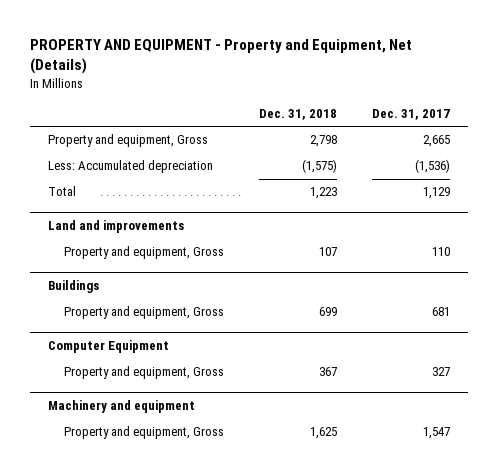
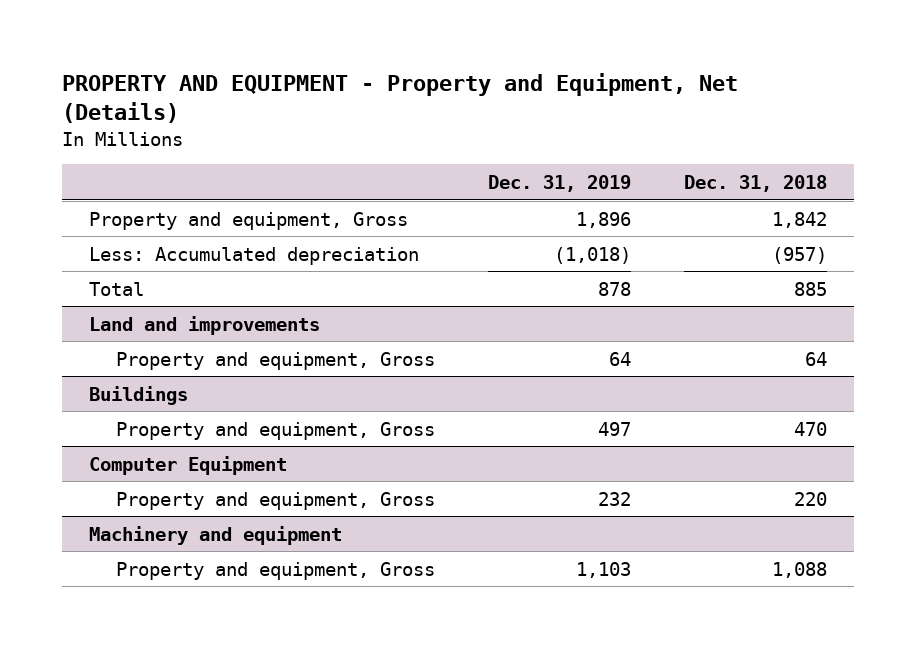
[372,108,451,120] Dec. 31, 2017 -> none
none -> [487,174,631,192] Dec. 31, 2019
[309,135,337,148] 2,798 -> [772,211,828,228] 1,842
[301,159,337,174] (1,575) -> [772,246,828,264] (957)
[309,187,337,200] 1,223 -> [794,281,828,296] 885
[318,247,337,257] 107 -> [805,351,828,366] 64
[318,307,337,317] 699 -> [794,421,828,436] 470
[318,367,337,377] 367 -> [794,491,828,506] 220
[309,427,337,440] 1,625 -> [772,561,828,578] 1,088

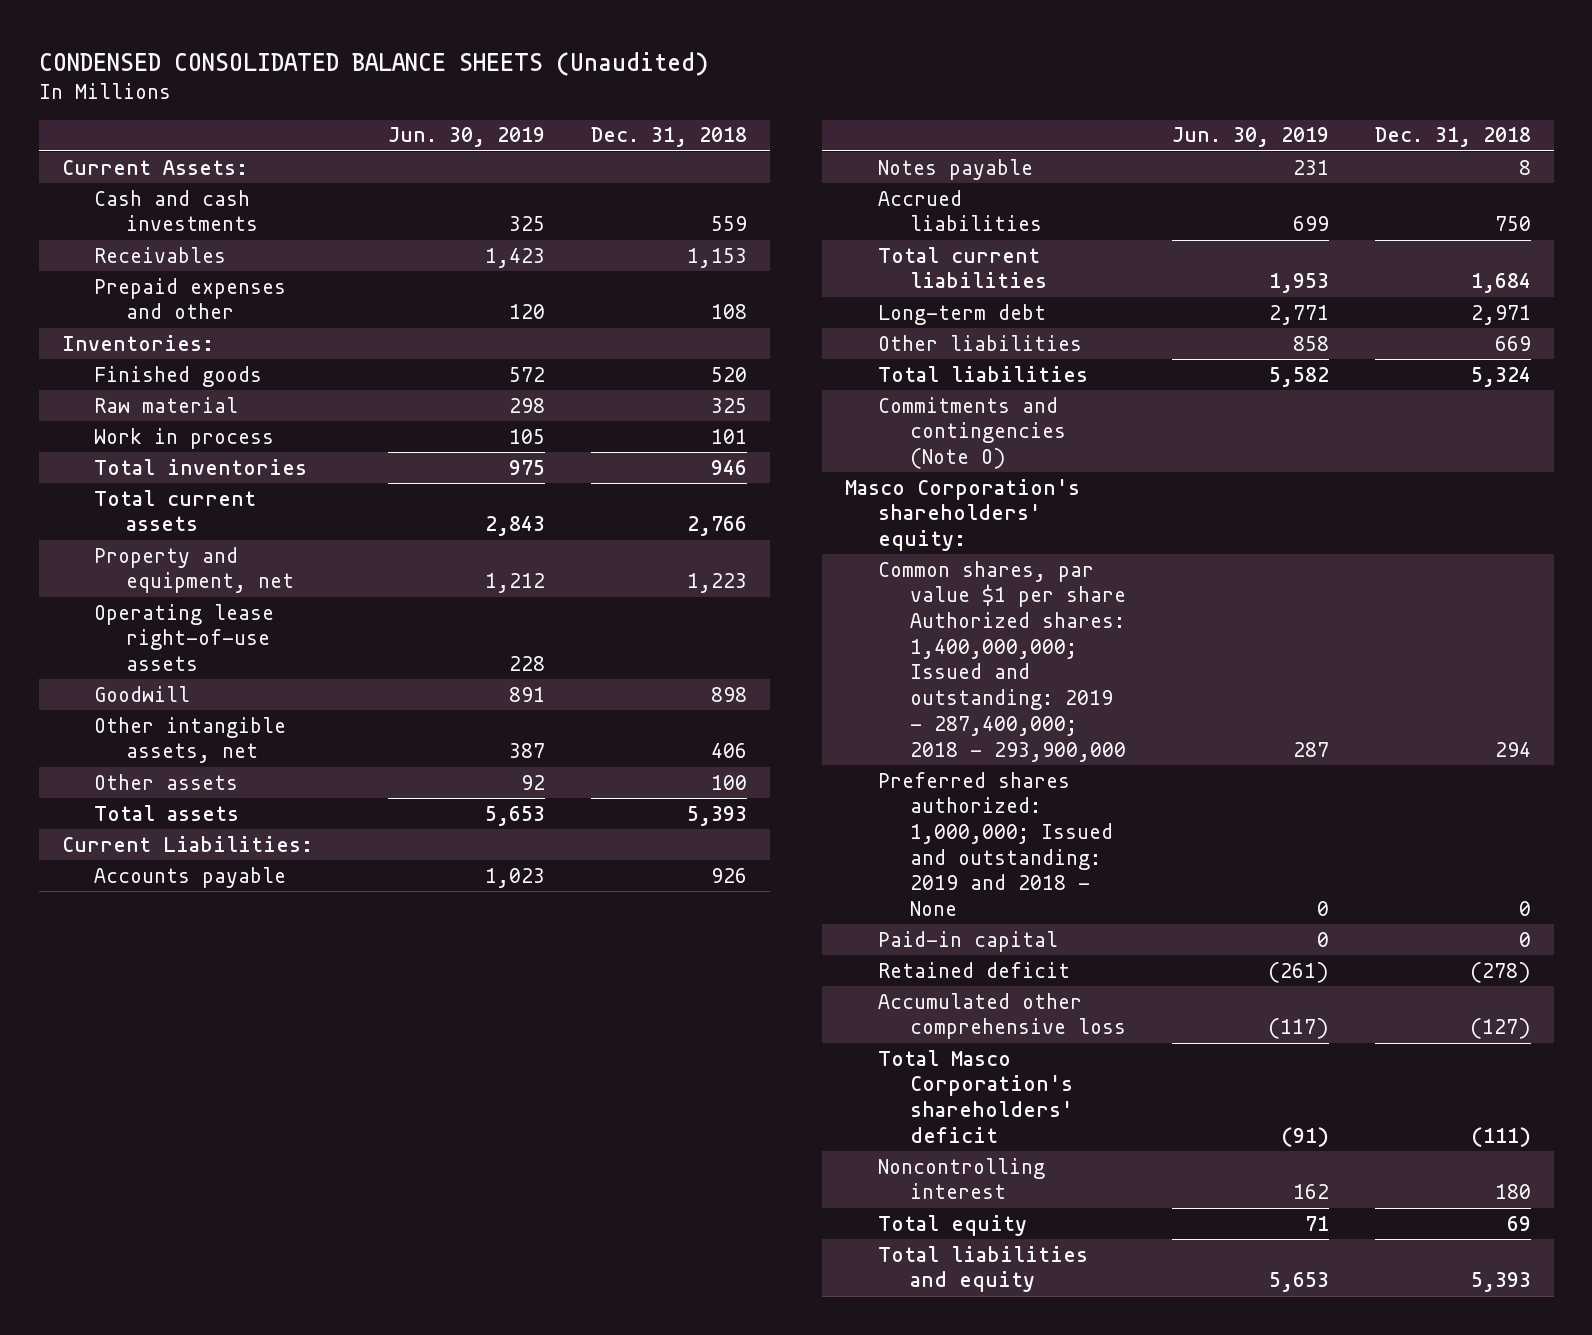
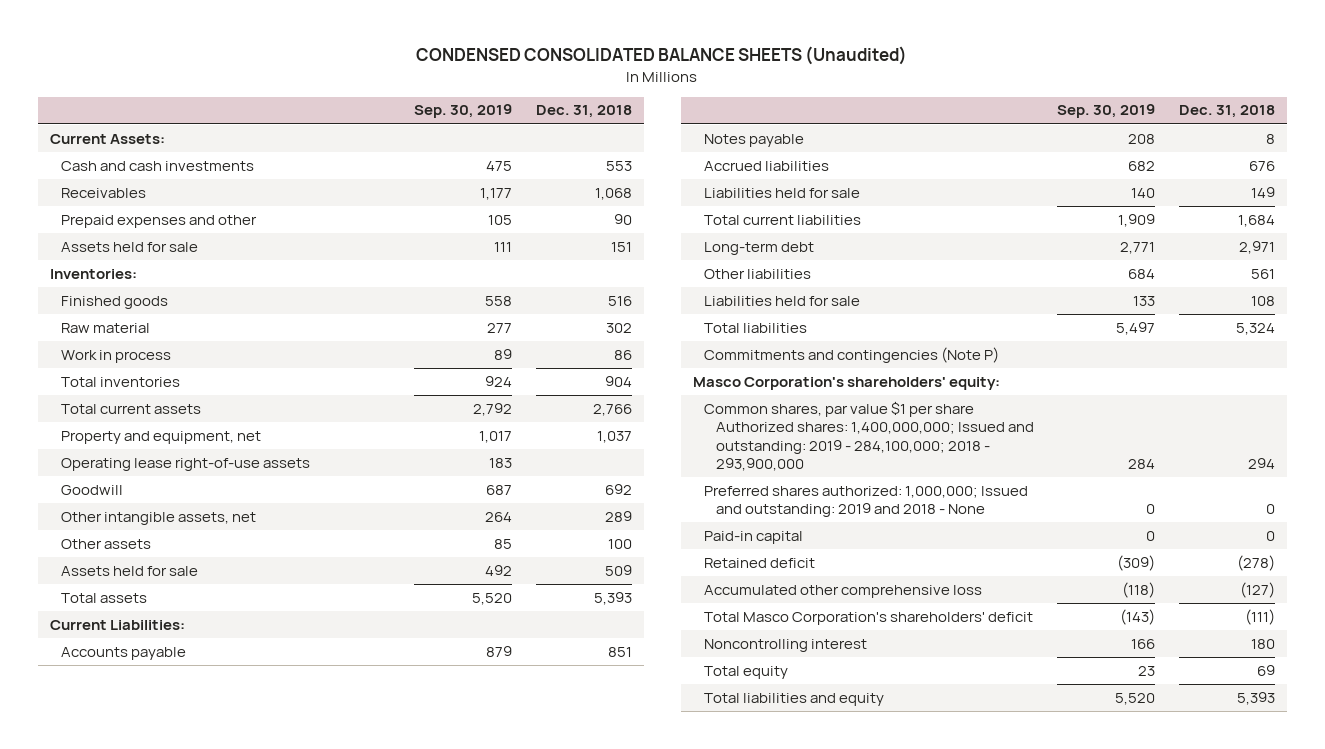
[388,127,546,148] Jun. 30, 2019 -> none
none -> [414,104,513,119] Sep. 30, 2019
[711,216,748,232] 559 -> [605,160,632,171] 553
[687,247,748,268] 1,153 -> [594,187,632,200] 1,068
[711,304,748,320] 108 -> [613,213,632,225] 90
none -> [61,241,199,252] Assets held for sale
[711,366,748,382] 520 -> [607,295,632,306] 516
[711,397,748,413] 325 -> [605,322,632,333] 302
[711,428,748,444] 101 -> [613,349,632,360] 86
[711,459,748,475] 946 -> [604,375,632,387] 904
[687,573,748,594] 1,223 -> [596,430,632,443] 1,037
[711,686,748,702] 898 -> [604,483,632,495] 692
[711,743,748,759] 406 -> [604,510,632,522] 289
none -> [61,565,199,576] Assets held for sale
[711,867,748,883] 926 -> [607,646,632,657] 851
[1494,216,1531,232] 750 -> [1248,160,1275,171] 676
none -> [704,187,861,198] Liabilities held for sale
[1494,335,1531,351] 669 -> [1250,268,1275,279] 561
none -> [704,295,861,306] Liabilities held for sale
[877,396,1066,470] Commitments and contingencies (Note O) -> [704,346,1000,363] Commitments and contingencies (Note P)
[877,560,1126,762] Common shares, par value $1 per share Authorized shares: 1,400,000,000; Issued and outstanding: 2019 - 287,400,000; 2018 - 293,900,000 -> [704,400,1034,472] Common shares, par value $1 per share Authorized shares: 1,400,000,000; Issued and outstanding: 2019 - 284,100,000; 2018 - 293,900,000

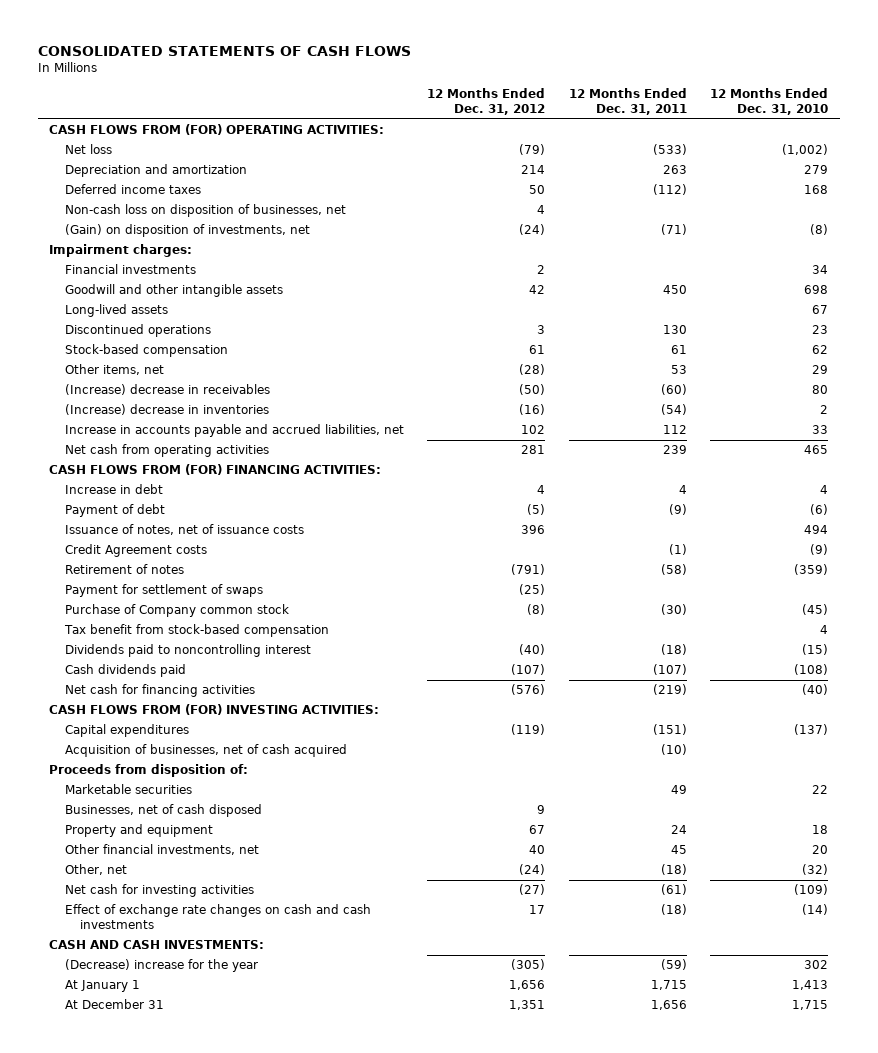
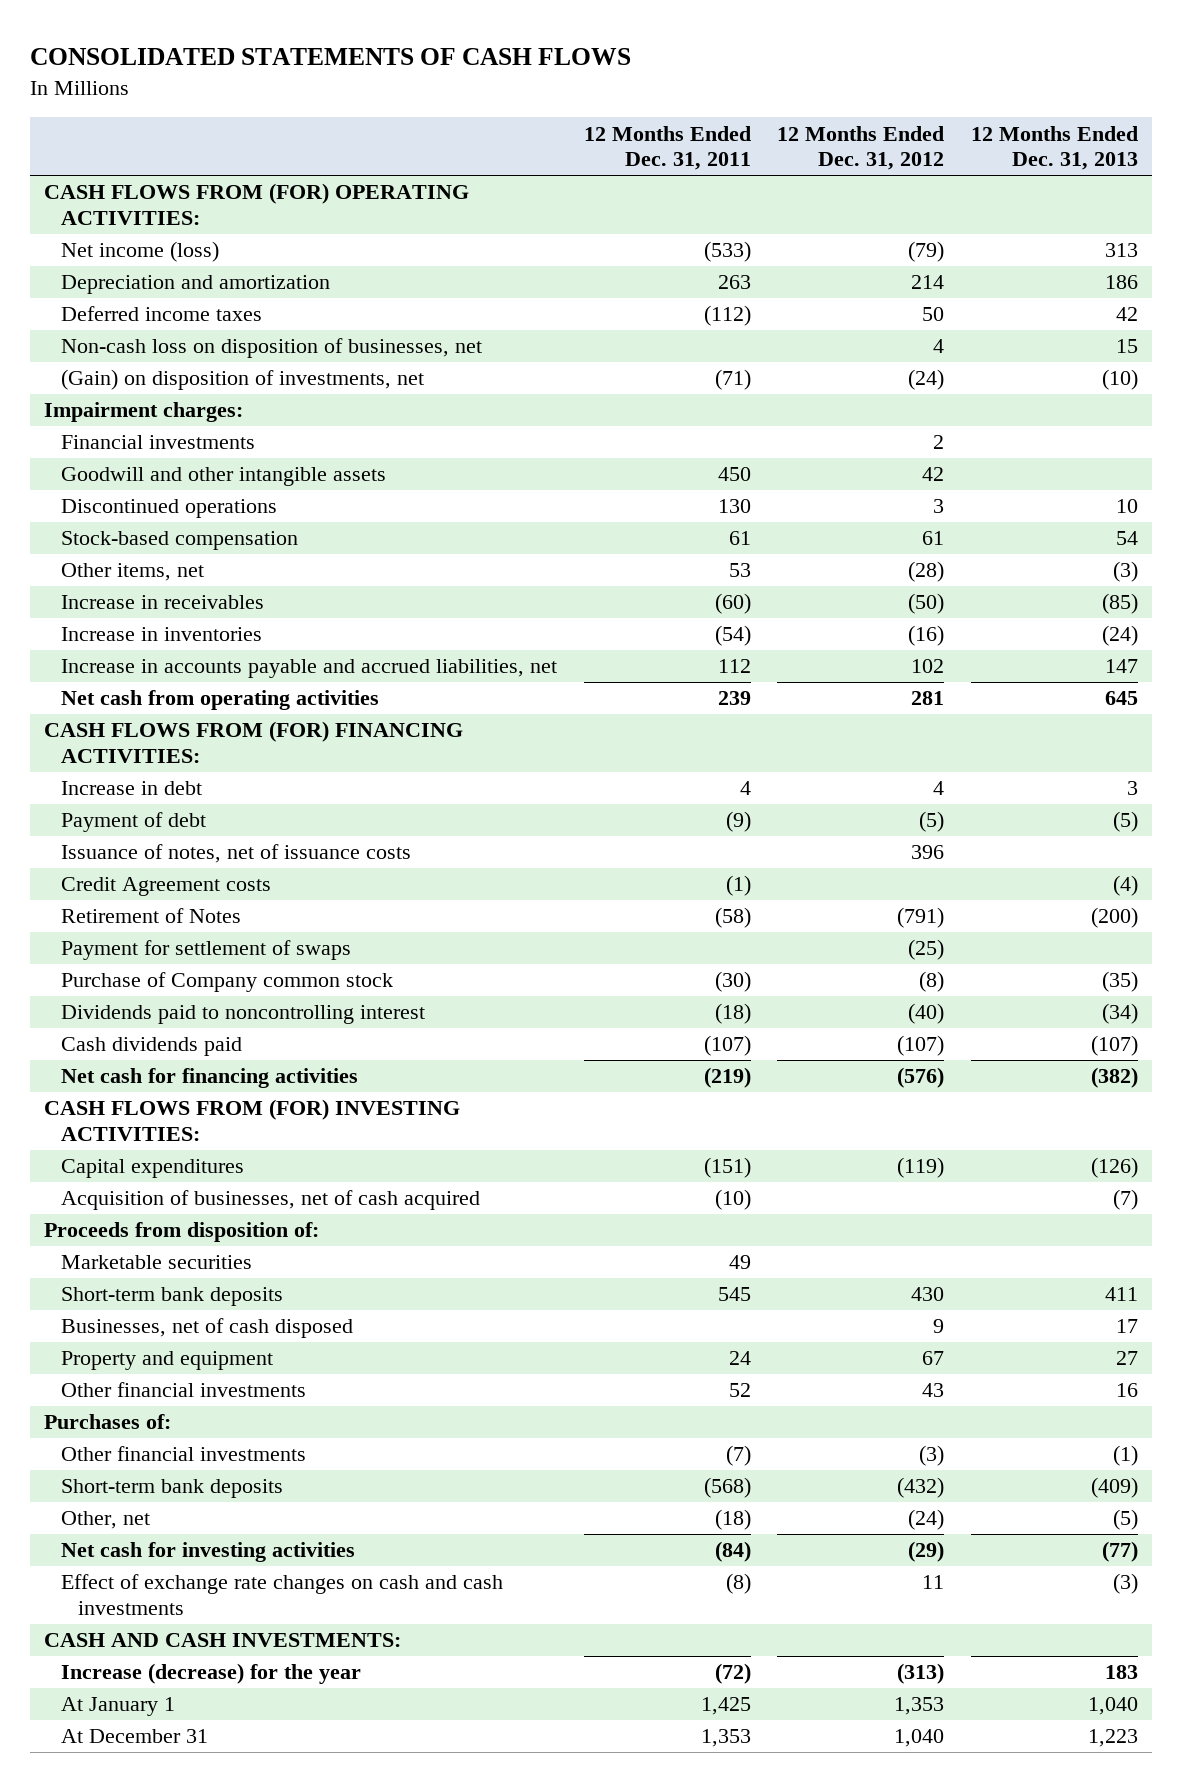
[710,88,829,116] 12 Months Ended Dec. 31, 2010 -> none
none -> [971,125,1139,171] 12 Months Ended Dec. 31, 2013
[64,144,112,155] Net loss -> [60,241,219,263] Net income (loss)
[64,304,168,318] Long-lived assets -> none
[64,384,270,396] (Increase) decrease in receivables -> [60,595,264,610] Increase in receivables
[64,404,269,416] (Increase) decrease in inventories -> [60,627,262,642] Increase in inventories
[64,564,184,575] Retirement of notes -> [60,908,241,924] Retirement of Notes
[63,624,329,638] Tax benefit from stock-based compensation -> none
none -> [60,1287,283,1307] Short-term bank deposits
[64,844,259,856] Other financial investments, net -> [60,1382,306,1398] Other financial investments
[529,845,546,855] 40 -> [922,1383,945,1398] 43
[670,845,687,855] 45 -> [728,1383,751,1398] 52
none -> [43,1414,171,1430] Purchases of:
none -> [60,1446,306,1462] Other financial investments
none -> [60,1479,283,1499] Short-term bank deposits
[519,884,546,896] (27) -> [908,1541,945,1563] (29)
[660,884,687,896] (61) -> [714,1541,751,1563] (84)
[529,905,546,915] 17 -> [922,1575,945,1590] 11
[660,904,687,916] (18) -> [725,1573,751,1595] (8)
[64,959,258,973] (Decrease) increase for the year -> [60,1663,361,1685] Increase (decrease) for the year
[511,959,546,971] (305) -> [897,1663,945,1685] (313)
[660,959,687,971] (59) -> [714,1663,751,1685] (72)
[509,980,546,991] 1,656 -> [894,1697,945,1716] 1,353
[650,980,687,991] 1,715 -> [700,1697,751,1716] 1,425
[509,1000,546,1011] 1,351 -> [894,1729,945,1748] 1,040
[650,1000,687,1011] 1,656 -> [700,1729,751,1748] 1,353

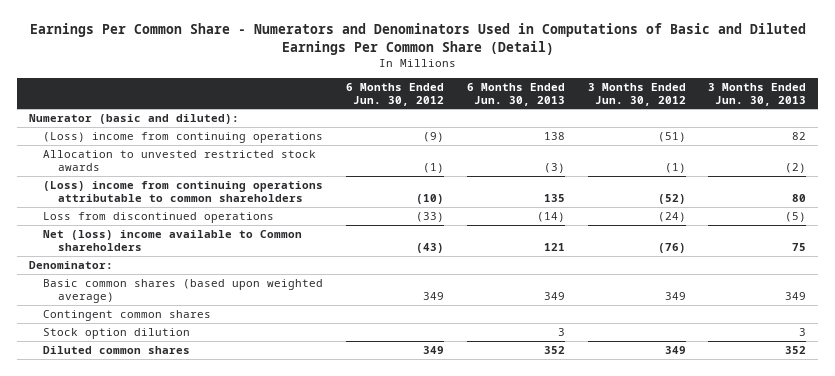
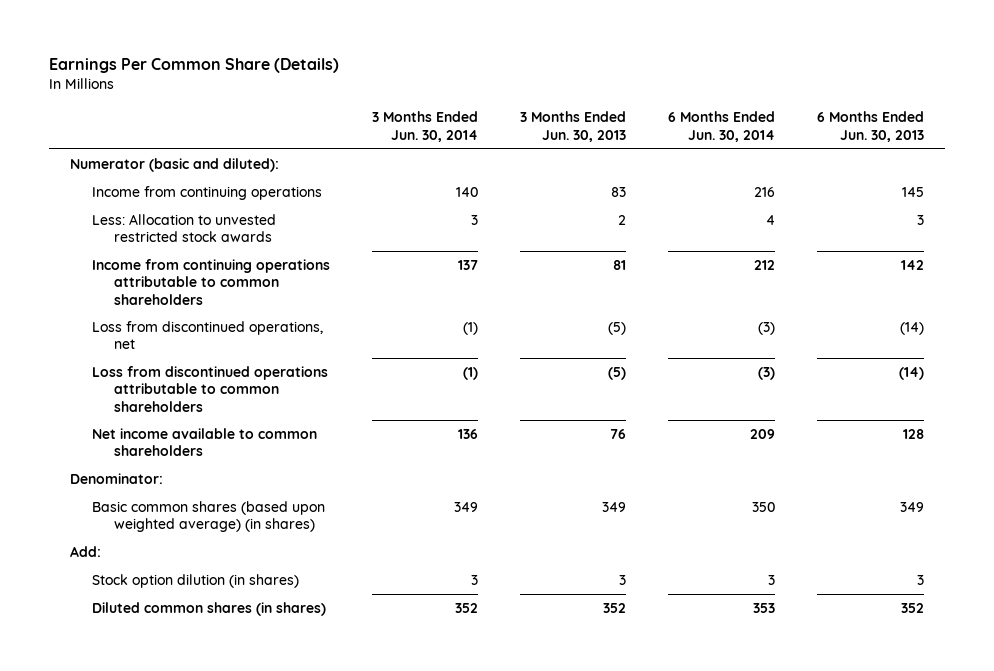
[29,23,806,55] Earnings Per Common Share - Numerators and Denominators Used in Computations of Basic and Diluted Earnings Per Common Share (Detail) -> [48,58,339,74] Earnings Per Common Share (Details)
[346,82,445,106] 6 Months Ended Jun. 30, 2012 -> none
[587,82,686,106] 3 Months Ended Jun. 30, 2012 -> none
none -> [372,111,479,142] 3 Months Ended Jun. 30, 2014
none -> [668,111,776,142] 6 Months Ended Jun. 30, 2014
[43,131,324,143] (Loss) income from continuing operations -> [91,185,322,200] Income from continuing operations
[543,131,565,140] 138 -> [902,186,925,197] 145
[792,131,807,140] 82 -> [611,186,627,197] 83
[43,149,317,171] Allocation to unvested restricted stock awards -> [91,213,276,243] Less: Allocation to unvested restricted stock awards
[543,162,565,173] (3) -> [917,214,925,225] 3
[785,162,807,173] (2) -> [618,214,627,225] 2
[43,180,324,202] (Loss) income from continuing operations attributable to common shareholders -> [91,258,330,305] Income from continuing operations attributable to common shareholders
[543,193,565,202] 135 -> [901,259,925,270] 142
[792,193,807,202] 80 -> [613,259,627,270] 81
[43,211,275,223] Loss from discontinued operations -> [91,320,323,350] Loss from discontinued operations, net
none -> [91,365,328,412] Loss from discontinued operations attributable to common shareholders
[43,229,303,251] Net (loss) income available to Common shareholders -> [91,427,317,457] Net income available to common shareholders
[543,242,565,251] 121 -> [903,428,925,439] 128
[792,242,807,251] 75 -> [610,428,627,439] 76
[43,309,212,321] Contingent common shares -> none
[43,278,324,303] Basic common shares (based upon weighted average) -> [91,500,325,533] Basic common shares (based upon weighted average) (in shares)
none -> [69,545,101,557] Add:
[43,327,191,339] Stock option dilution -> [91,573,299,588] Stock option dilution (in shares)
[43,345,191,354] Diluted common shares -> [91,601,326,616] Diluted common shares (in shares)

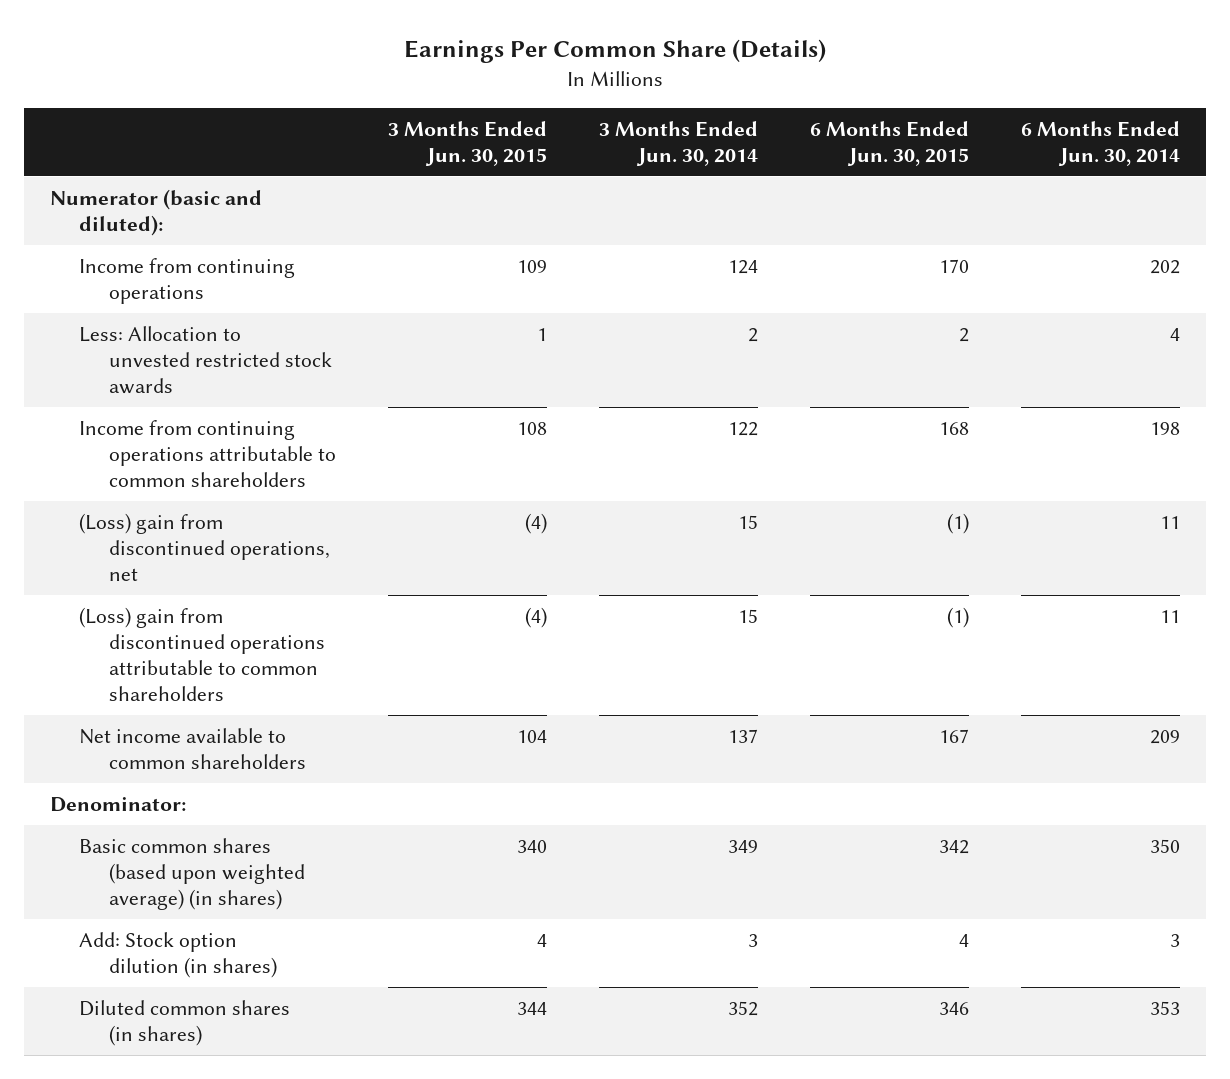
[520,111,627,142] 3 Months Ended Jun. 30, 2013 -> none
[817,111,925,142] 6 Months Ended Jun. 30, 2013 -> none
none -> [387,120,547,166] 3 Months Ended Jun. 30, 2015
none -> [810,120,970,166] 6 Months Ended Jun. 30, 2015
[456,186,479,197] 140 -> [728,260,759,275] 124
[754,186,776,197] 216 -> [1150,260,1181,275] 202
[471,214,479,225] 3 -> [748,328,759,343] 2
[458,259,479,270] 137 -> [728,422,759,437] 122
[754,259,776,270] 212 -> [1150,422,1181,436] 198
[91,320,323,350] Loss from discontinued operations, net -> [79,513,330,581] (Loss) gain from discontinued operations, net
[463,321,479,335] (1) -> [738,515,759,530] 15
[758,321,776,335] (3) -> [1160,516,1181,530] 11
[91,365,328,412] Loss from discontinued operations attributable to common shareholders -> [79,607,325,701] (Loss) gain from discontinued operations attributable to common shareholders
[463,366,479,380] (1) -> [738,609,759,624] 15
[758,366,776,380] (3) -> [1160,610,1181,624] 11
[458,428,479,439] 136 -> [728,729,759,744] 137
[69,545,101,557] Add: -> none
[91,573,299,588] Stock option dilution (in shares) -> [79,932,277,979] Add: Stock option dilution (in shares)

